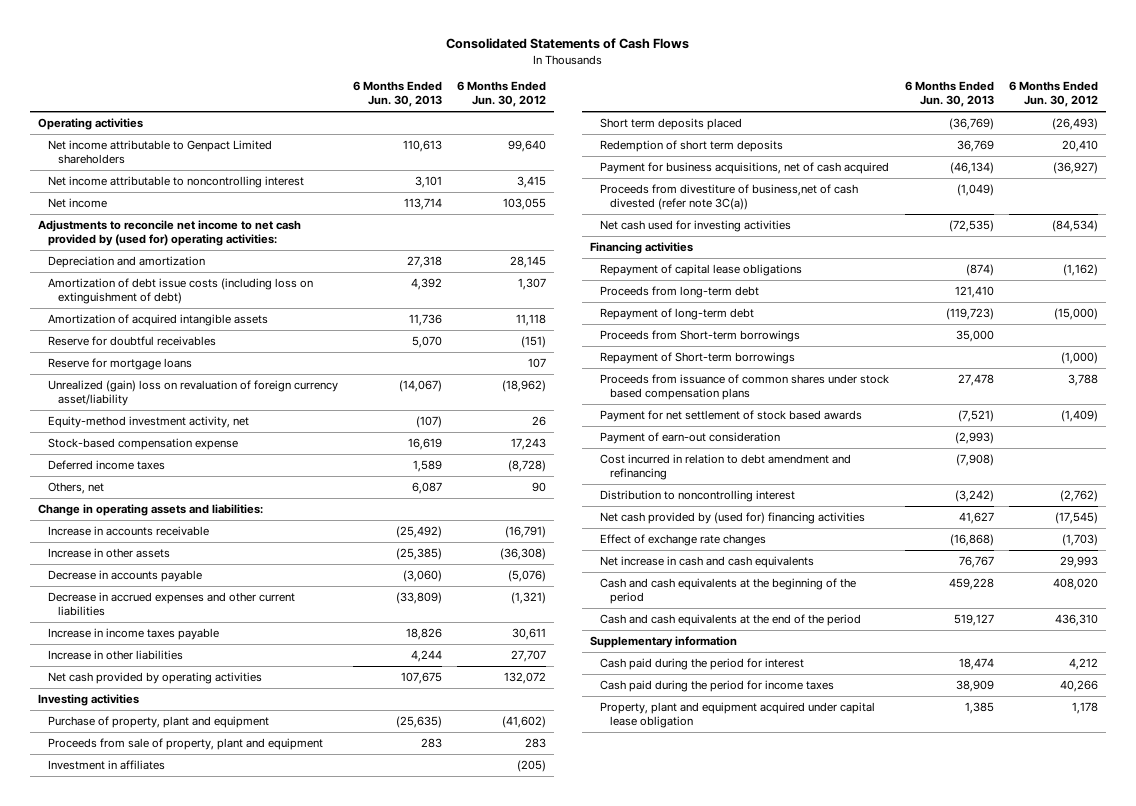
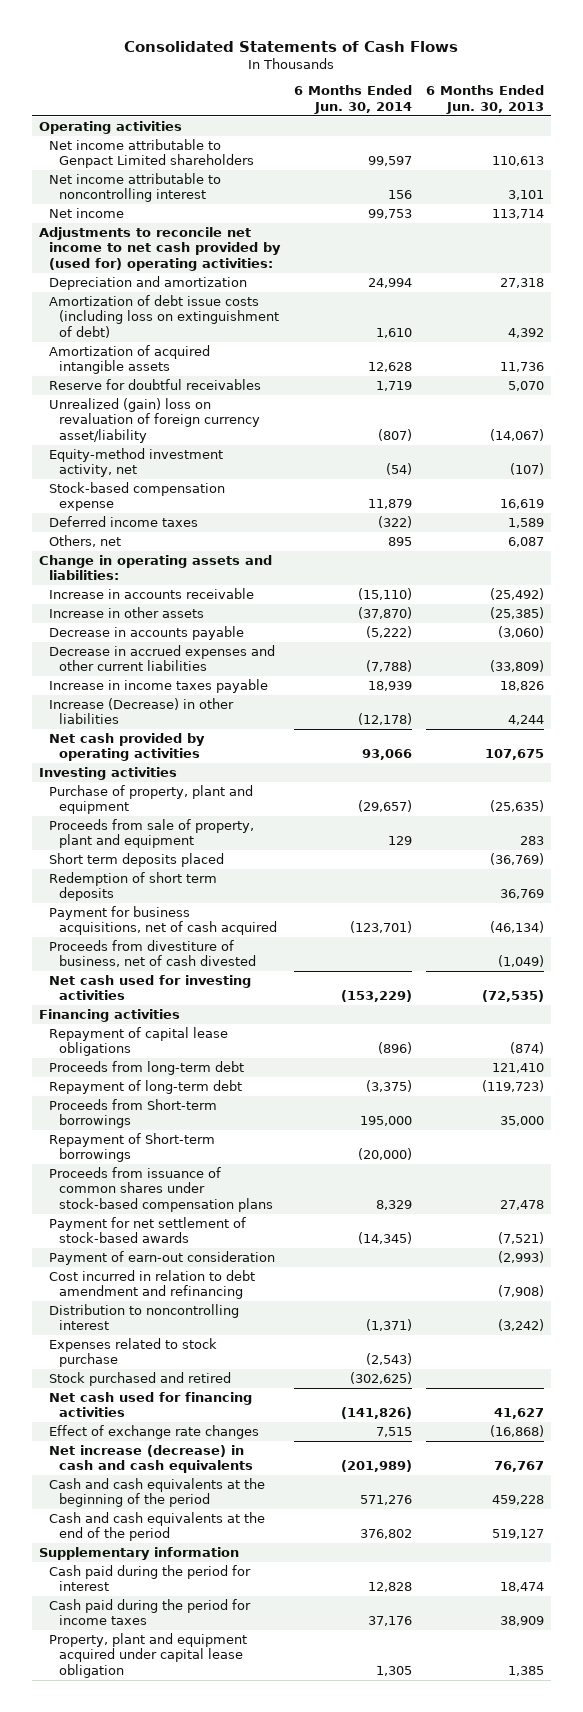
[457,81,547,108] 6 Months Ended Jun. 30, 2012 -> none
none -> [293,85,412,114] 6 Months Ended Jun. 30, 2014
[47,358,192,371] Reserve for mortgage loans -> none
[47,650,183,661] Increase in other liabilities -> [48,698,234,725] Increase (Decrease) in other liabilities
[47,760,165,771] Investment in affiliates -> none
[599,184,858,211] Proceeds from divestiture of business,net of cash divested (refer note 3C(a)) -> [48,940,256,968] Proceeds from divestiture of business, net of cash divested
[599,374,889,401] Proceeds from issuance of common shares under stock based compensation plans -> [48,1167,273,1212] Proceeds from issuance of common shares under stock-based compensation plans
[599,410,862,423] Payment for net settlement of stock based awards -> [48,1217,246,1244] Payment for net settlement of stock-based awards
none -> [48,1338,217,1368] Expenses related to stock purchase
none -> [48,1372,231,1387] Stock purchased and retired
[599,512,865,525] Net cash provided by (used for) financing activities -> [48,1392,252,1418] Net cash used for financing activities
[599,556,814,569] Net increase in cash and cash equivalents -> [48,1445,253,1474] Net increase (decrease) in cash and cash equivalents

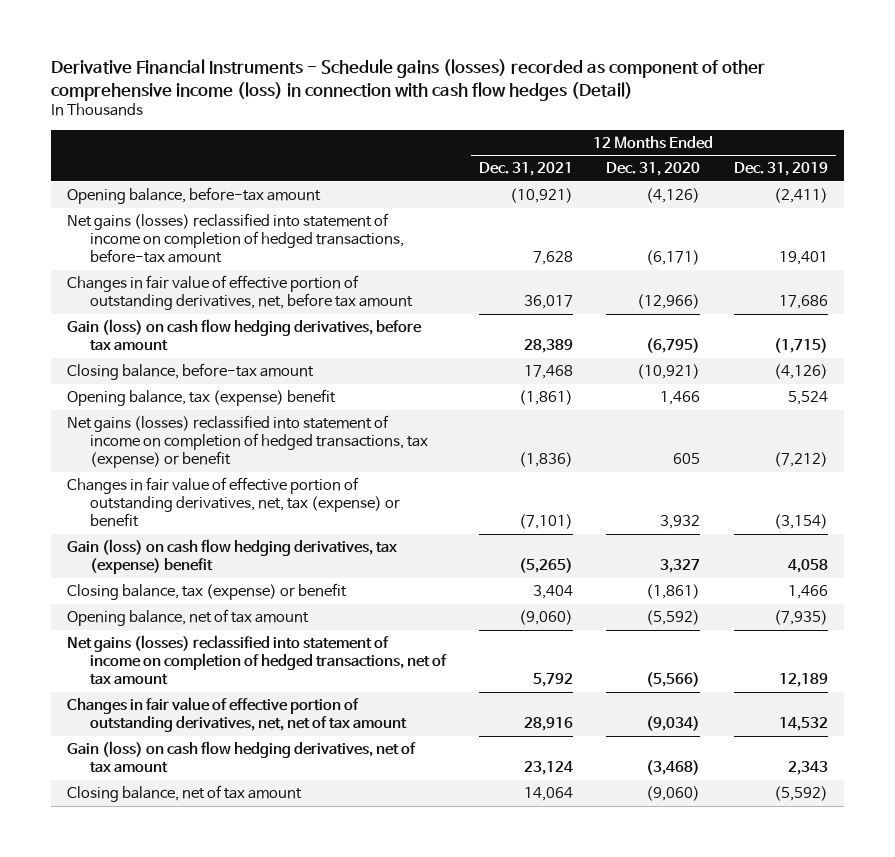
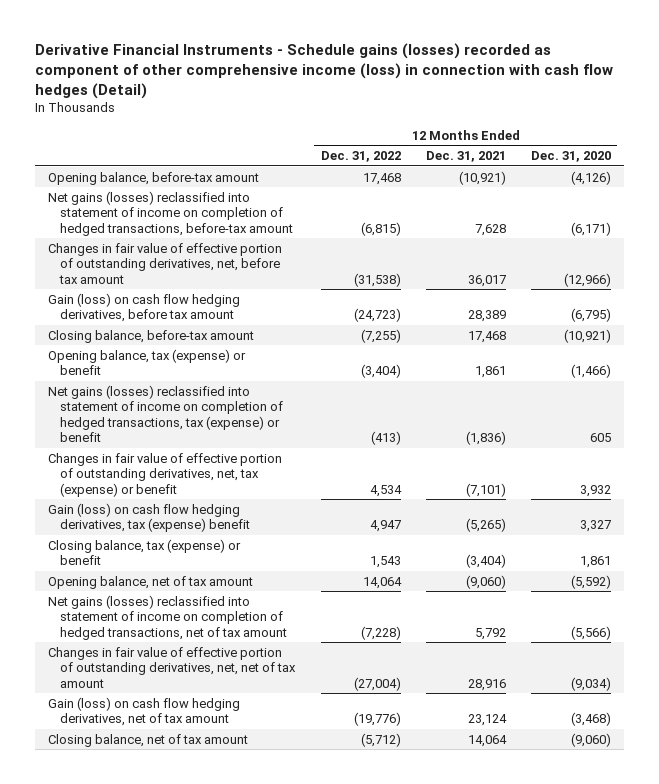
[733,162,828,177] Dec. 31, 2019 -> none
none -> [320,151,401,163] Dec. 31, 2022
[67,388,337,406] Opening balance, tax (expense) benefit -> [47,348,246,376] Opening balance, tax (expense) or benefit
[519,389,574,405] (1,861) -> [474,366,506,379] 1,861
[660,390,701,405] 1,466 -> [571,364,612,379] (1,466)
[533,584,574,599] 3,404 -> [465,554,506,569] (3,404)
[646,583,701,599] (1,861) -> [580,556,612,569] 1,861

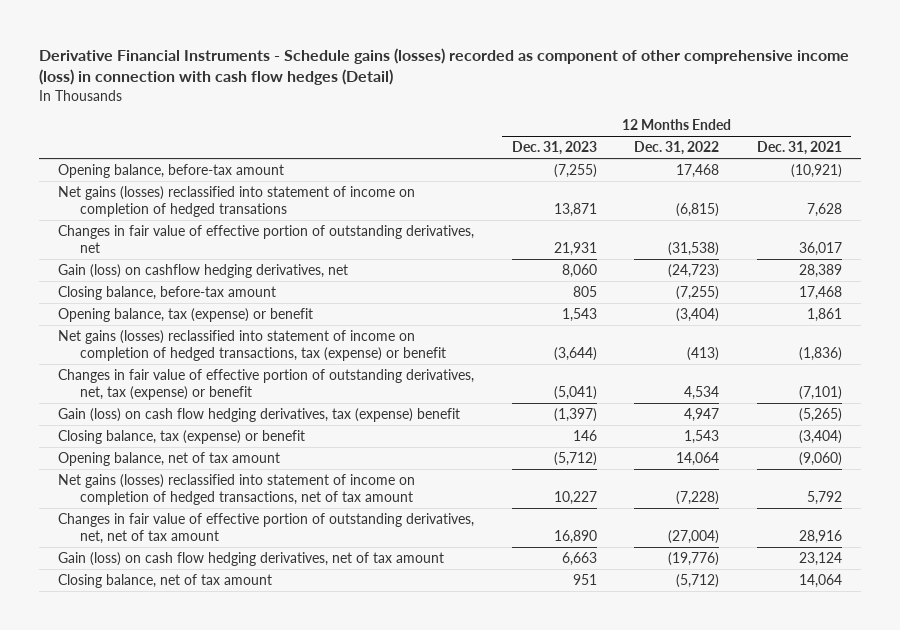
[531,151,612,163] Dec. 31, 2020 -> none
none -> [511,141,597,156] Dec. 31, 2023
[47,190,294,236] Net gains (losses) reclassified into statement of income on completion of hedged transactions, before-tax amount -> [58,185,416,217] Net gains (losses) reclassified into statement of income on completion of hedged transations
[47,242,282,284] Changes in fair value of effective portion of outstanding derivatives, net, before tax amount -> [58,224,475,253] Changes in fair value of effective portion of outstanding derivatives, net
[47,292,240,323] Gain (loss) on cash flow hedging derivatives, before tax amount -> [58,263,349,278] Gain (loss) on cashflow hedging derivatives, net

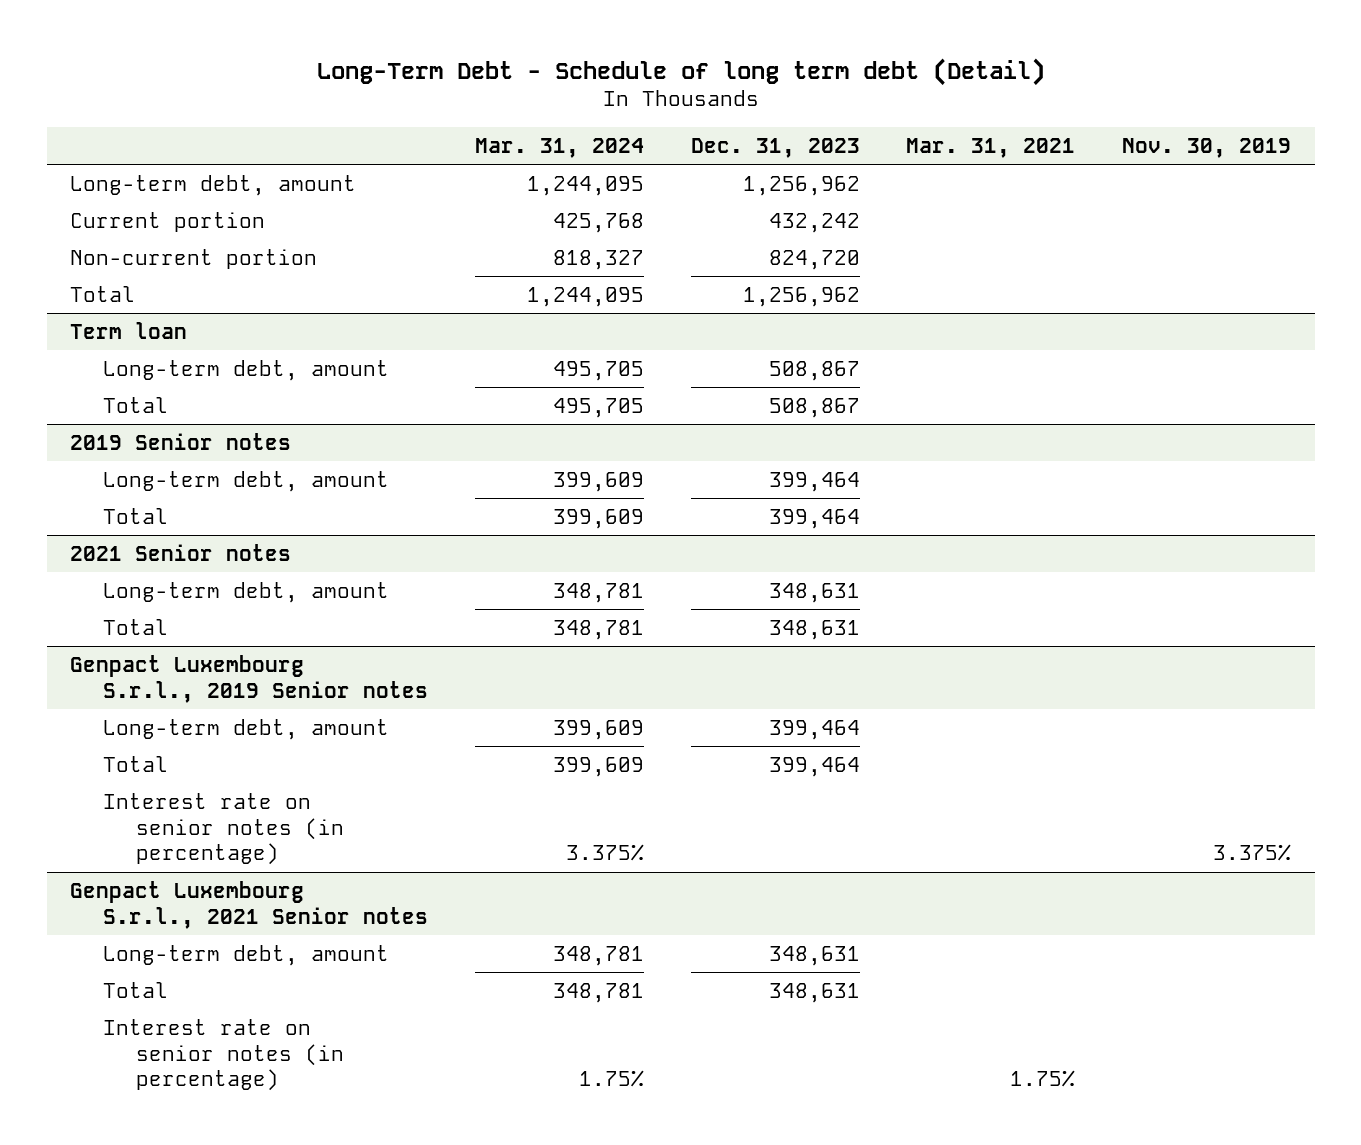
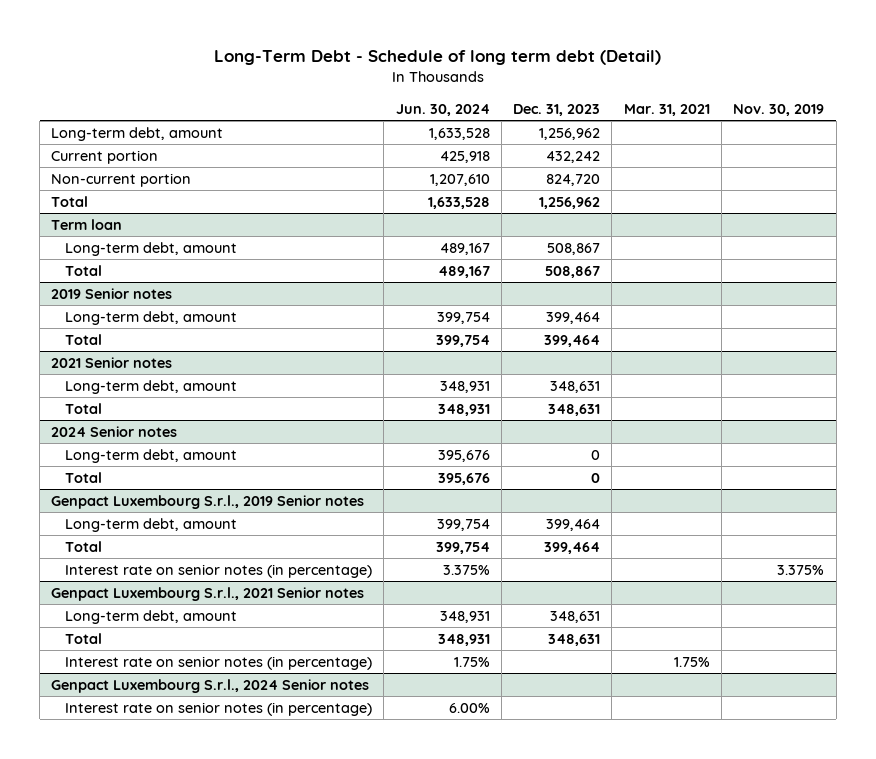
[474,137,644,158] Mar. 31, 2024 -> none
none -> [395,103,490,116] Jun. 30, 2024
none -> [51,425,178,437] 2024 Senior notes
none -> [65,448,238,463] Long-term debt, amount
none -> [65,471,103,483] Total
none -> [51,678,370,693] Genpact Luxembourg S.r.l., 2024 Senior notes
none -> [65,701,373,716] Interest rate on senior notes (in percentage)

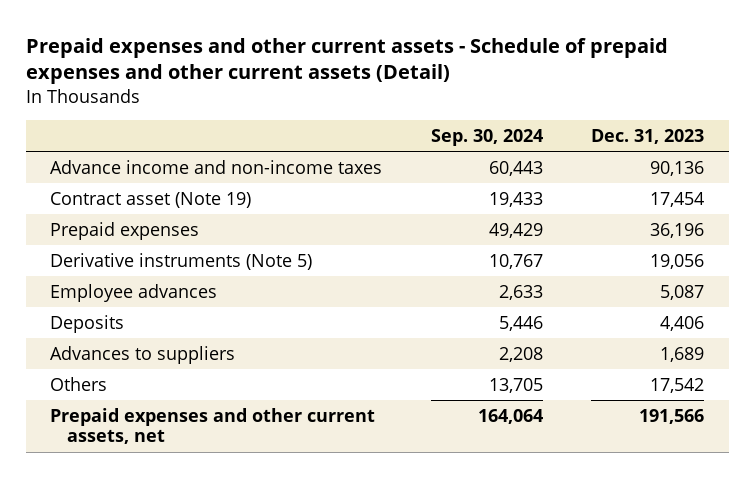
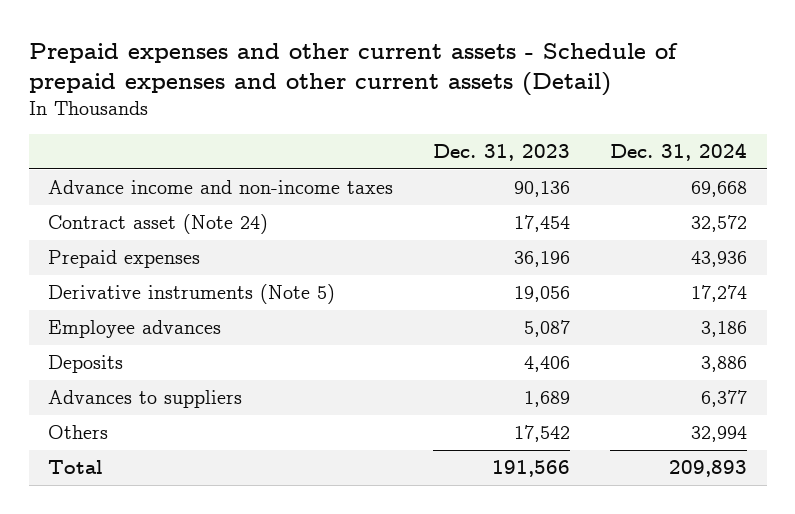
[430,128,543,146] Sep. 30, 2024 -> none
none -> [609,143,747,162] Dec. 31, 2024
[50,191,252,208] Contract asset (Note 19) -> [48,213,269,234] Contract asset (Note 24)
[50,407,376,445] Prepaid expenses and other current assets, net -> [48,459,104,474] Total

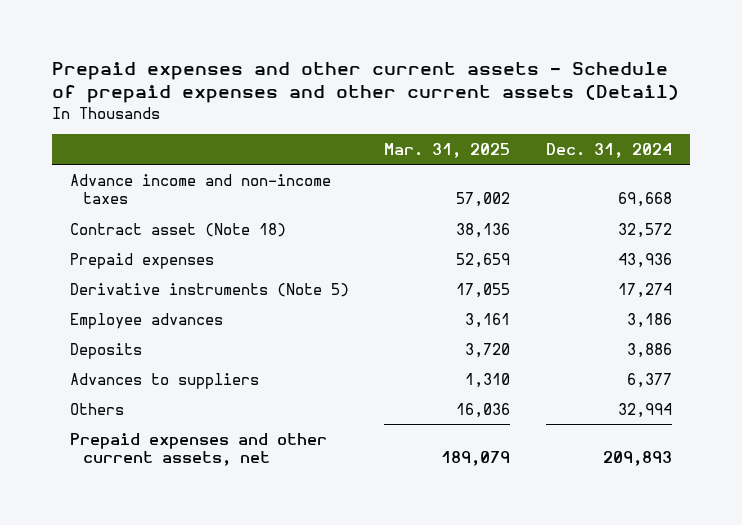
[433,144,571,162] Dec. 31, 2023 -> none
none -> [384,142,511,158] Mar. 31, 2025
[48,213,269,234] Contract asset (Note 24) -> [69,222,286,237] Contract asset (Note 18)
[48,459,104,474] Total -> [69,432,327,467] Prepaid expenses and other current assets, net

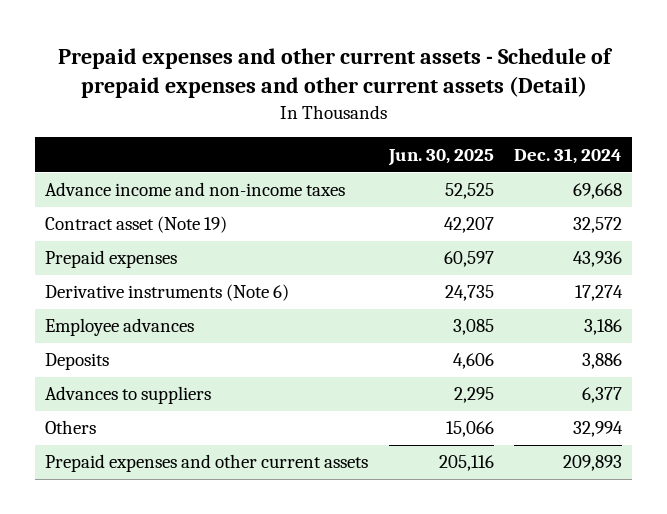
[384,142,511,158] Mar. 31, 2025 -> none
none -> [387,148,494,166] Jun. 30, 2025
[69,222,286,237] Contract asset (Note 18) -> [45,216,228,234] Contract asset (Note 19)
[69,282,349,297] Derivative instruments (Note 5) -> [45,284,290,302] Derivative instruments (Note 6)
[69,432,327,467] Prepaid expenses and other current assets, net -> [45,454,369,473] Prepaid expenses and other current assets

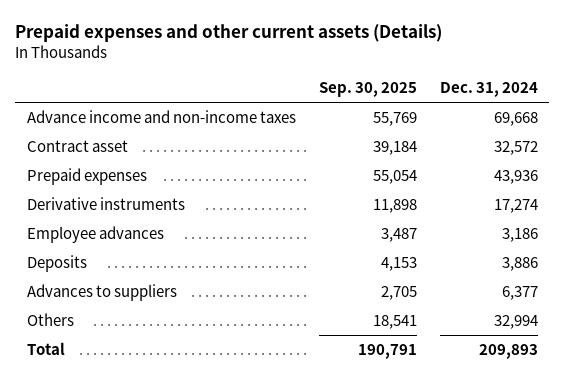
[57,48,613,99] Prepaid expenses and other current assets - Schedule of prepaid expenses and other current assets (Detail) -> [14,24,442,43] Prepaid expenses and other current assets (Details)
[387,148,494,166] Jun. 30, 2025 -> none
none -> [318,82,417,98] Sep. 30, 2025
[45,216,228,234] Contract asset (Note 19) -> [26,139,128,152] Contract asset
[45,284,290,302] Derivative instruments (Note 6) -> [26,196,185,210] Derivative instruments
[45,454,369,473] Prepaid expenses and other current assets -> [26,341,65,355] Total

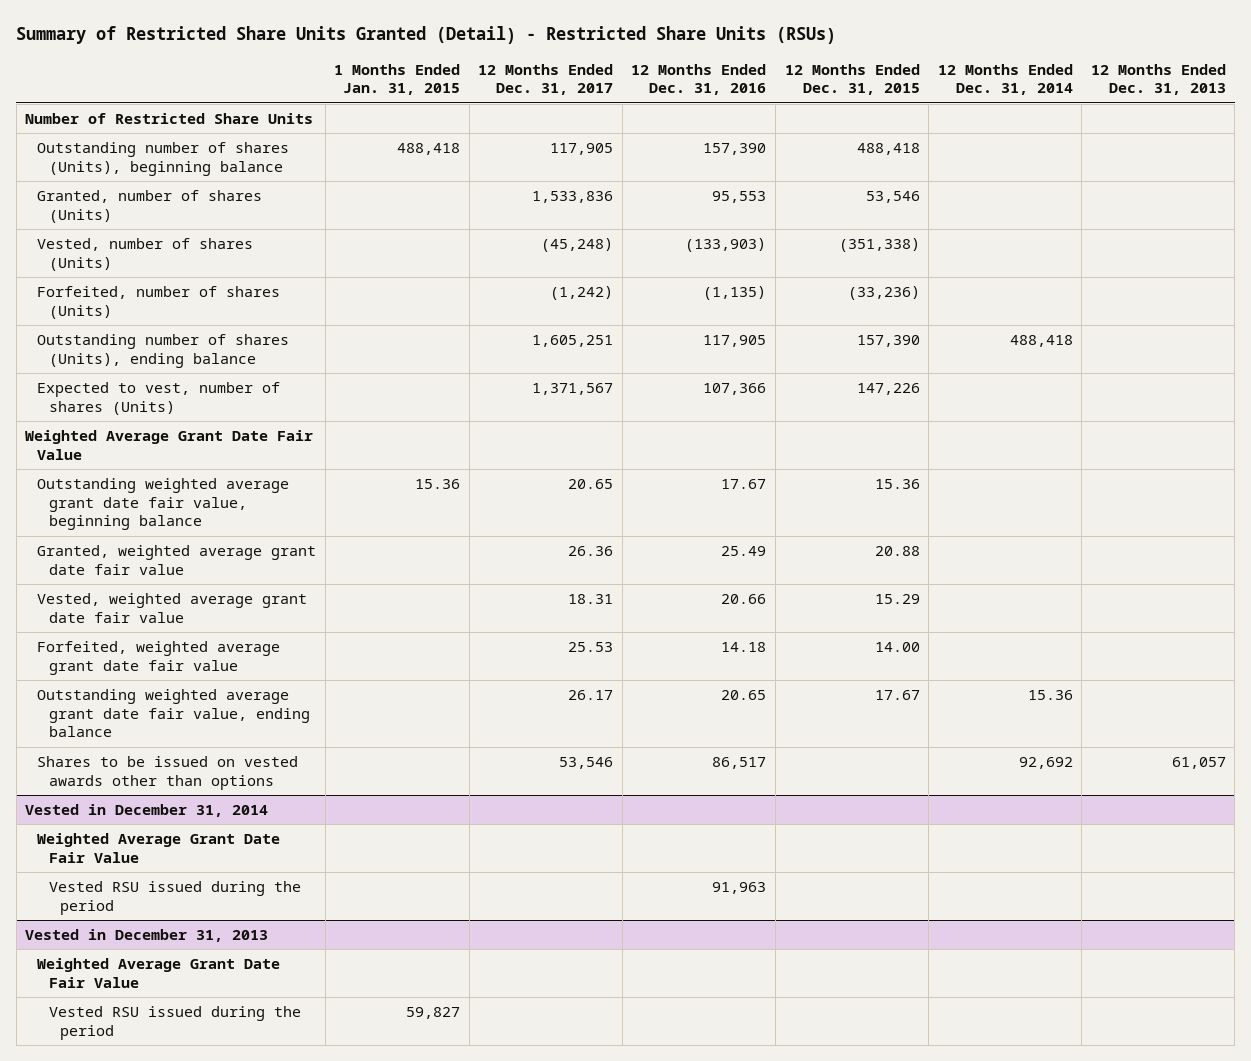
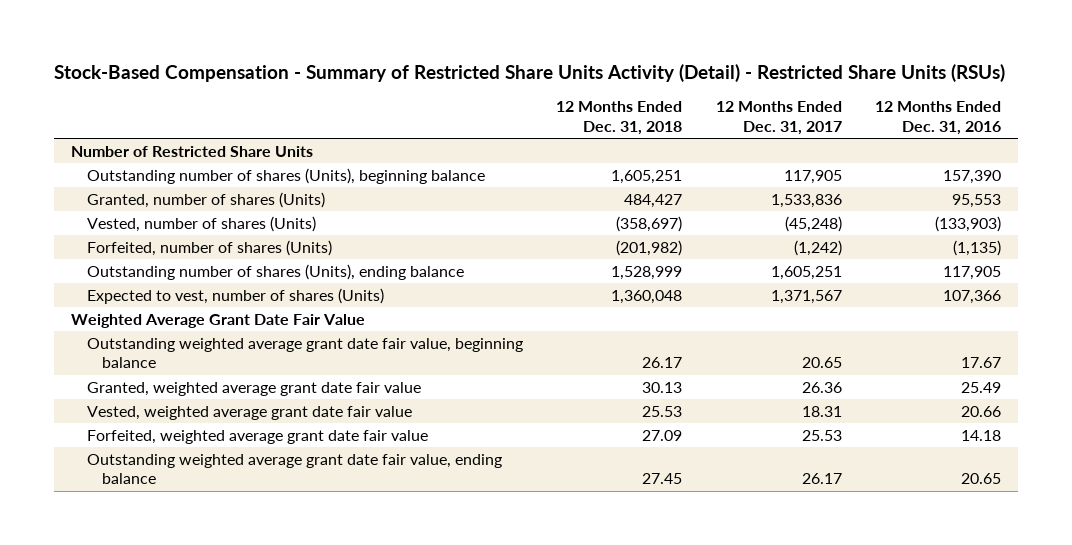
[16,25,837,44] Summary of Restricted Share Units Granted (Detail) - Restricted Share Units (RSUs) -> [54,63,1006,82] Stock-Based Compensation - Summary of Restricted Share Units Activity (Detail) - Restricted Share Units (RSUs)
[334,63,461,96] 1 Months Ended Jan. 31, 2015 -> none
[784,63,920,96] 12 Months Ended Dec. 31, 2015 -> none
[937,63,1073,96] 12 Months Ended Dec. 31, 2014 -> none
[1090,63,1226,96] 12 Months Ended Dec. 31, 2013 -> none
none -> [556,101,683,136] 12 Months Ended Dec. 31, 2018
[37,756,299,790] Shares to be issued on vested awards other than options -> none
[25,804,269,818] Vested in December 31, 2014 -> none
[37,833,281,863] Weighted Average Grant Date Fair Value -> none
[48,881,301,915] Vested RSU issued during the period -> none
[25,929,269,943] Vested in December 31, 2013 -> none
[37,958,281,988] Weighted Average Grant Date Fair Value -> none
[48,1006,301,1040] Vested RSU issued during the period -> none

